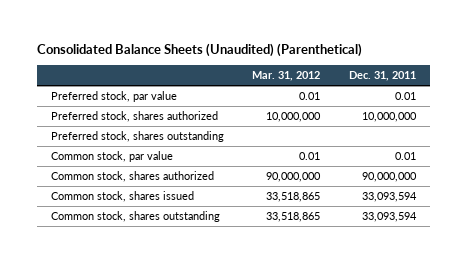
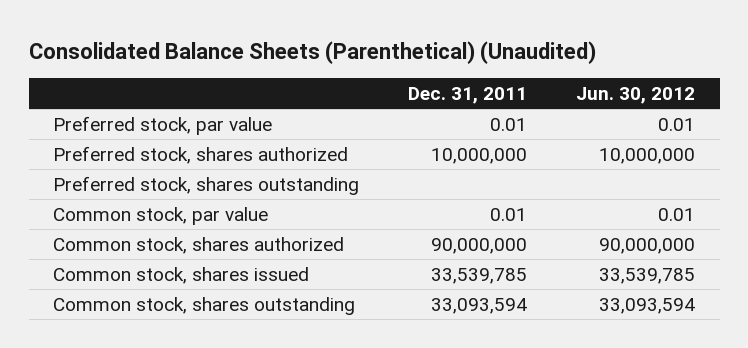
[36,42,362,57] Consolidated Balance Sheets (Unaudited) (Parenthetical) -> [28,40,596,64] Consolidated Balance Sheets (Parenthetical) (Unaudited)
[252,71,321,82] Mar. 31, 2012 -> none
none -> [576,86,696,104] Jun. 30, 2012
[361,191,417,202] 33,093,594 -> [431,268,528,285] 33,539,785

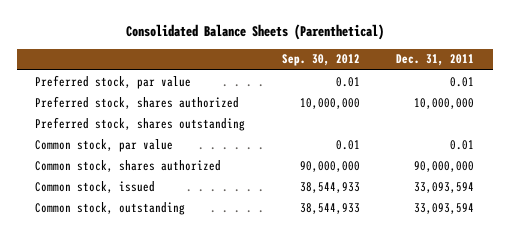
[28,40,596,64] Consolidated Balance Sheets (Parenthetical) (Unaudited) -> [125,24,384,41] Consolidated Balance Sheets (Parenthetical)
[576,86,696,104] Jun. 30, 2012 -> none
none -> [281,54,360,67] Sep. 30, 2012
[53,267,310,285] Common stock, shares issued -> [35,180,156,193] Common stock, issued
[431,268,528,285] 33,539,785 -> [414,181,475,193] 33,093,594
[53,297,356,316] Common stock, shares outstanding -> [35,201,186,215] Common stock, outstanding

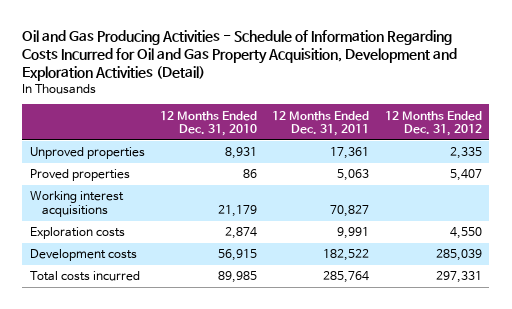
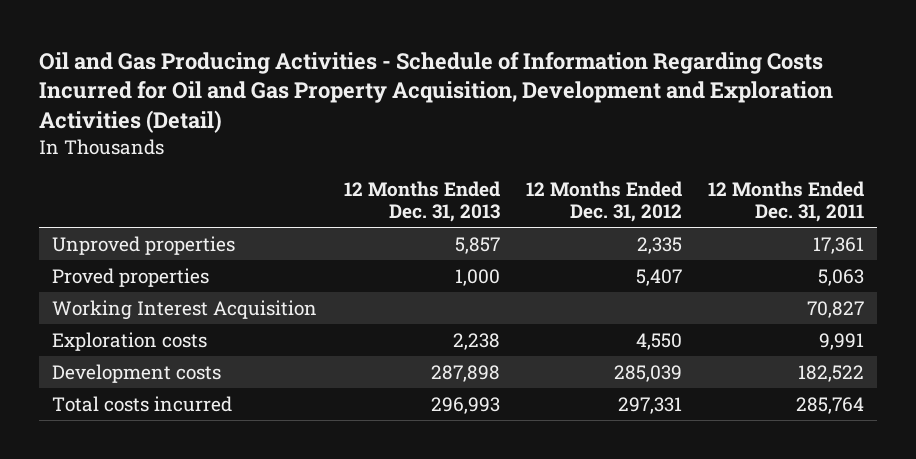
[160,110,258,136] 12 Months Ended Dec. 31, 2010 -> none
none -> [343,180,500,223] 12 Months Ended Dec. 31, 2013
[29,191,124,217] Working interest acquisitions -> [52,299,318,320] Working Interest Acquisition

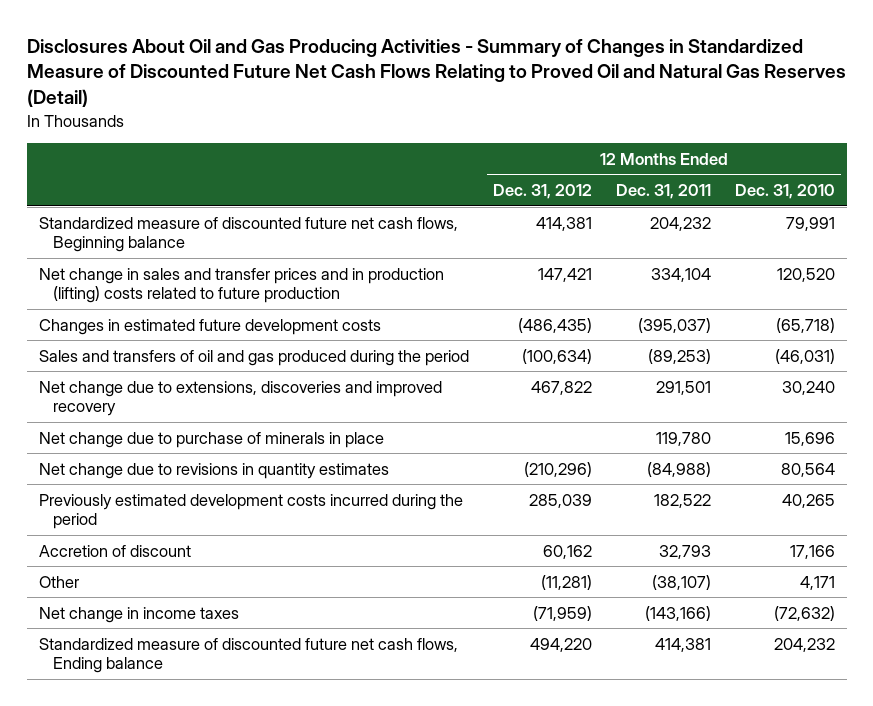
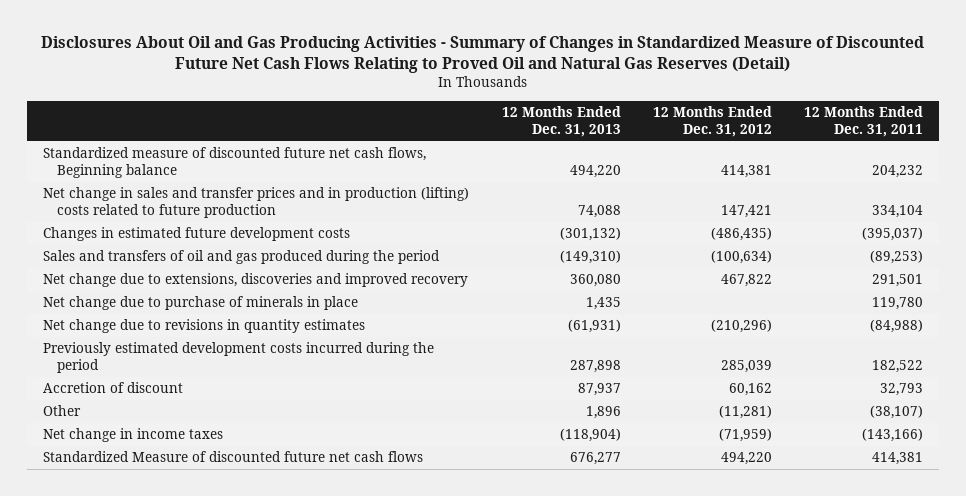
[734,184,835,200] Dec. 31, 2010 -> none
none -> [501,106,621,138] 12 Months Ended Dec. 31, 2013
[38,637,458,674] Standardized measure of discounted future net cash flows, Ending balance -> [43,451,424,463] Standardized Measure of discounted future net cash flows

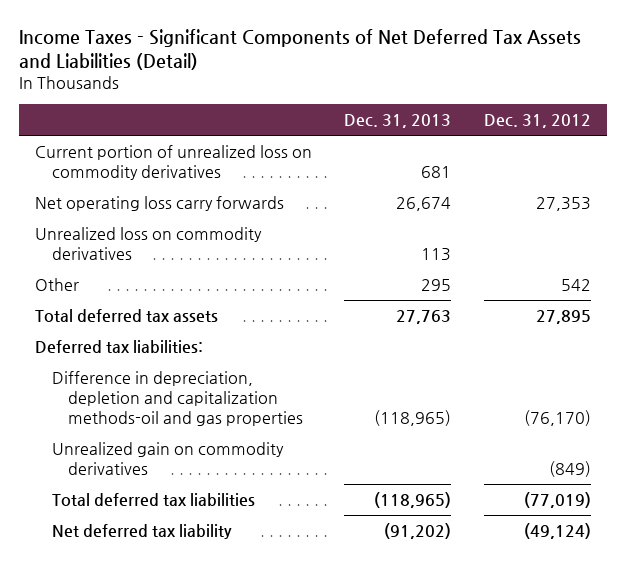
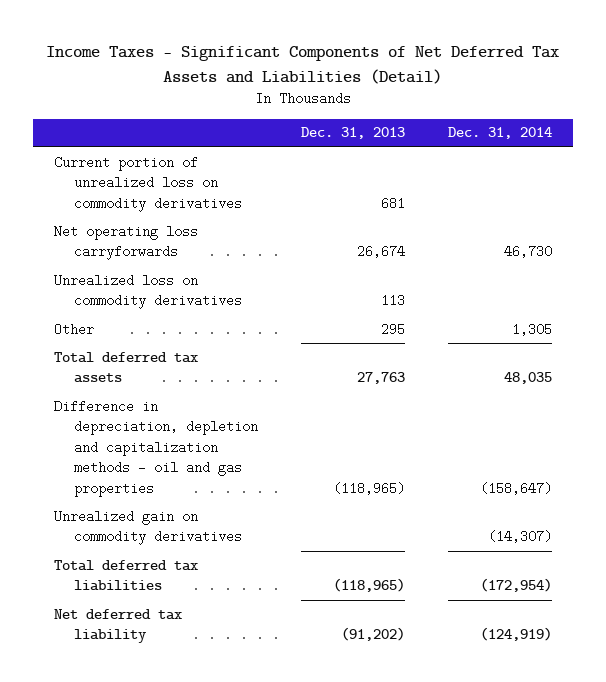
[483,113,591,128] Dec. 31, 2012 -> none
none -> [447,127,552,140] Dec. 31, 2014
[35,196,285,212] Net operating loss carry forwards -> [54,224,199,261] Net operating loss carryforwards
[35,340,204,354] Deferred tax liabilities: -> none
[51,371,304,426] Difference in depreciation, depletion and capitalization methods-oil and gas properties -> [54,399,259,497] Difference in depreciation, depletion and capitalization methods - oil and gas properties

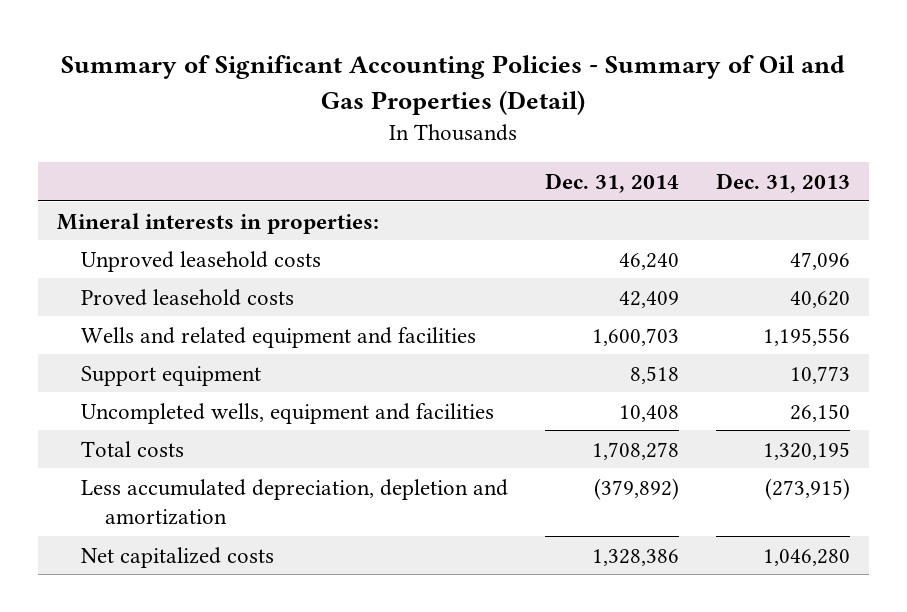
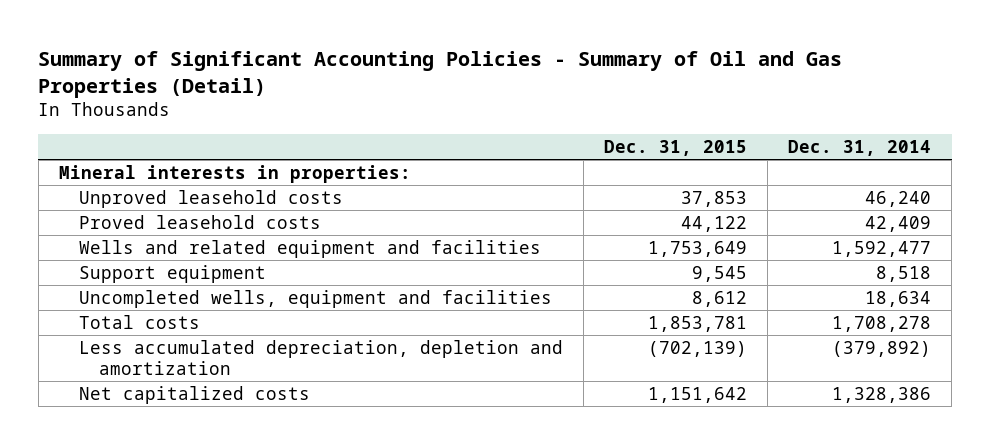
[716,173,851,194] Dec. 31, 2013 -> none
none -> [604,139,748,156] Dec. 31, 2015
[592,327,680,346] 1,600,703 -> [832,241,932,258] 1,592,477
[619,404,680,422] 10,408 -> [865,291,932,308] 18,634

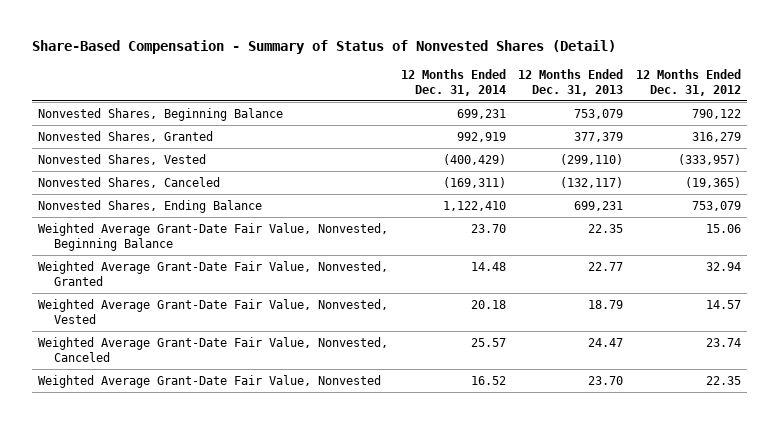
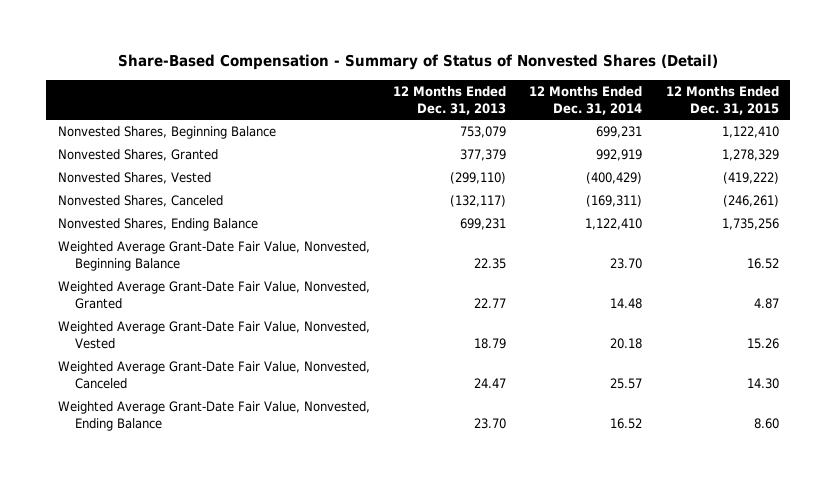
[635,68,741,96] 12 Months Ended Dec. 31, 2012 -> none
none -> [665,85,779,115] 12 Months Ended Dec. 31, 2015
[38,374,382,388] Weighted Average Grant-Date Fair Value, Nonvested -> [57,401,370,431] Weighted Average Grant-Date Fair Value, Nonvested, Ending Balance

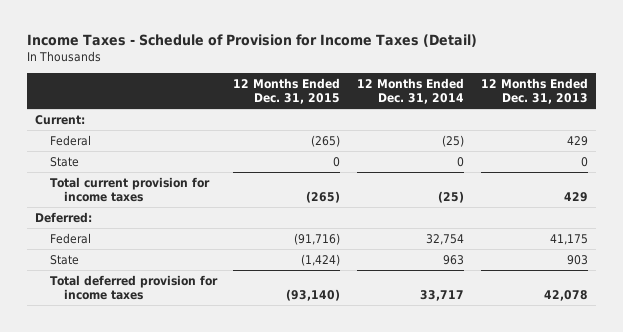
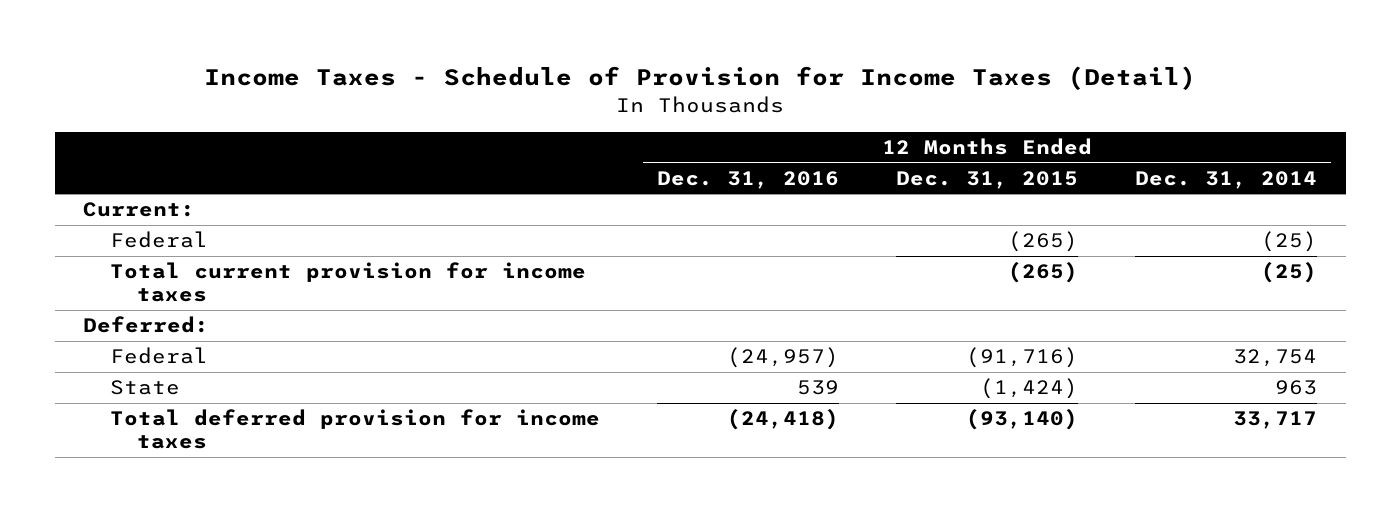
[480,77,588,104] 12 Months Ended Dec. 31, 2013 -> none
none -> [656,170,839,189] Dec. 31, 2016
[49,156,79,167] State -> none

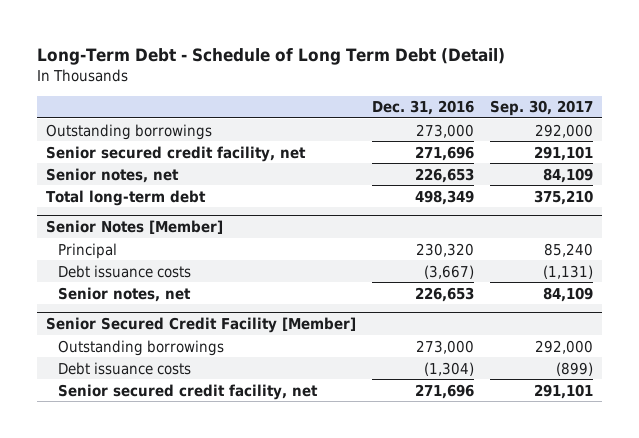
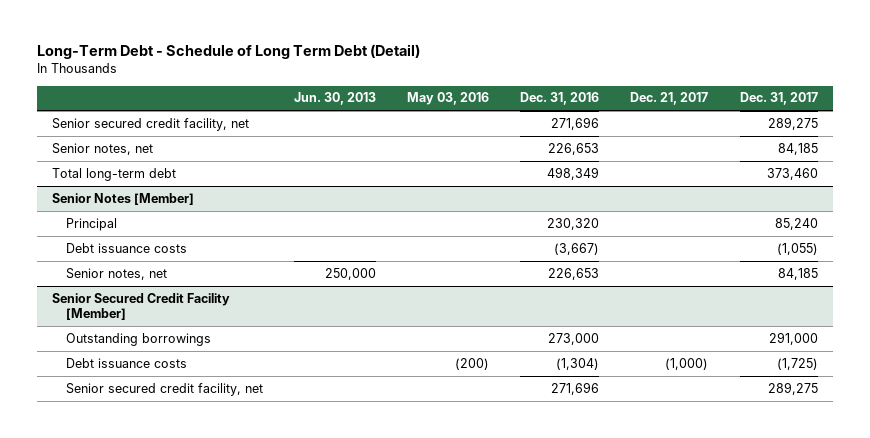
[490,100,594,117] Sep. 30, 2017 -> none
none -> [293,92,376,106] Jun. 30, 2013
none -> [407,92,490,106] May 03, 2016
none -> [630,92,709,106] Dec. 21, 2017
none -> [739,92,818,106] Dec. 31, 2017
[45,123,212,140] Outstanding borrowings -> none

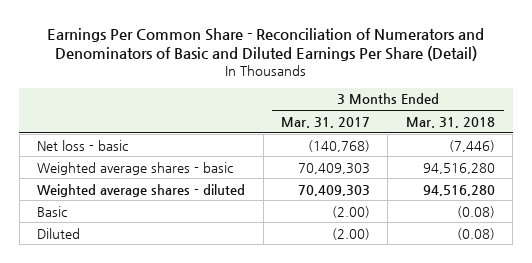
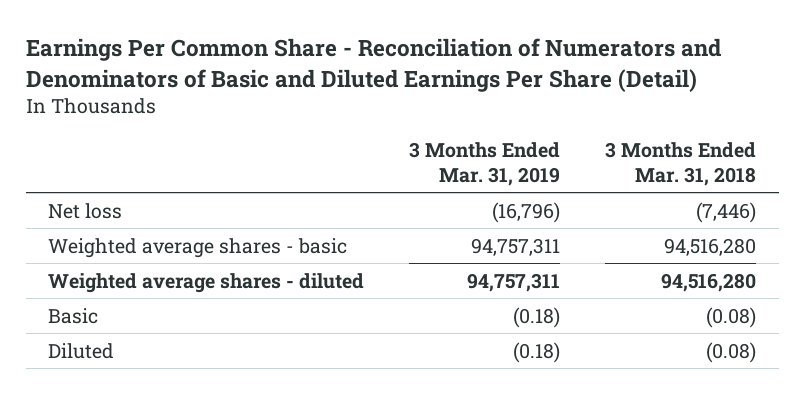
[280,116,370,128] Mar. 31, 2017 -> none
none -> [409,142,561,186] 3 Months Ended Mar. 31, 2019
[37,139,129,151] Net loss - basic -> [48,202,123,219] Net loss

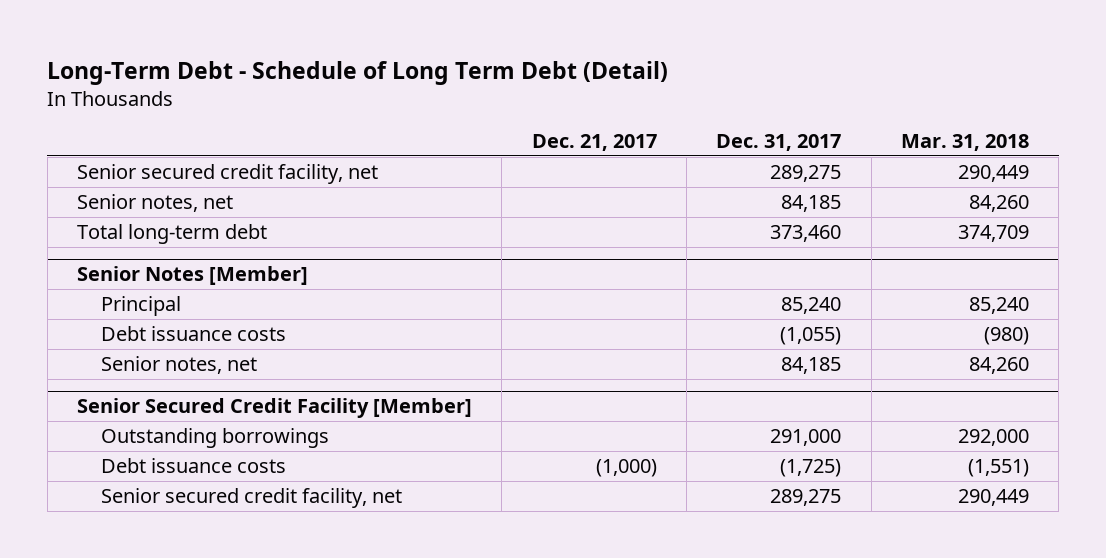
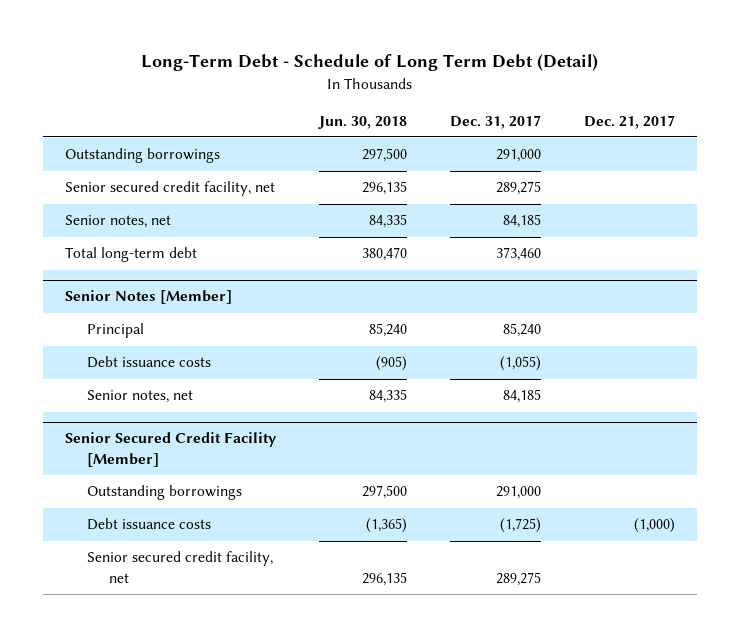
[900,134,1029,152] Mar. 31, 2018 -> none
none -> [317,115,407,129] Jun. 30, 2018
none -> [64,148,220,164] Outstanding borrowings

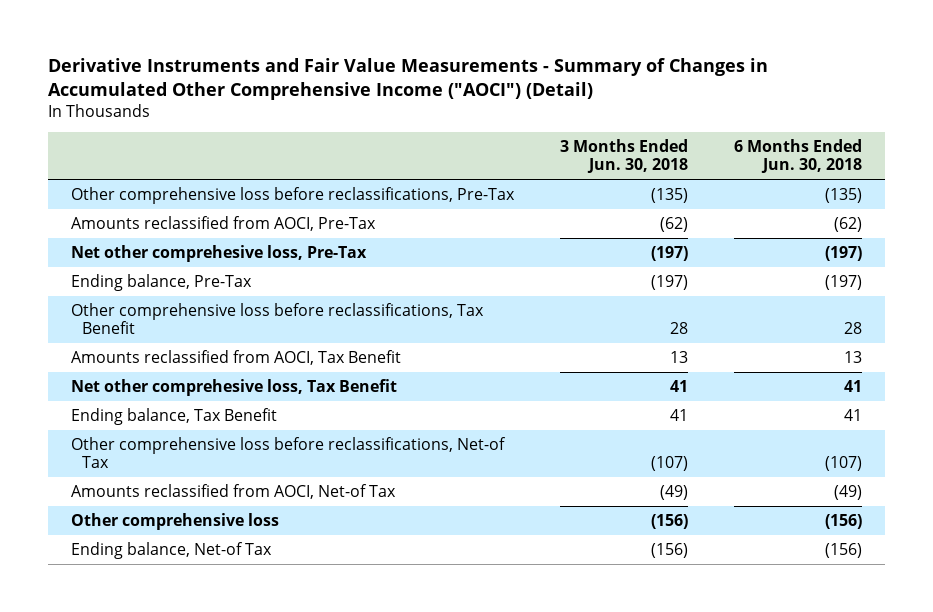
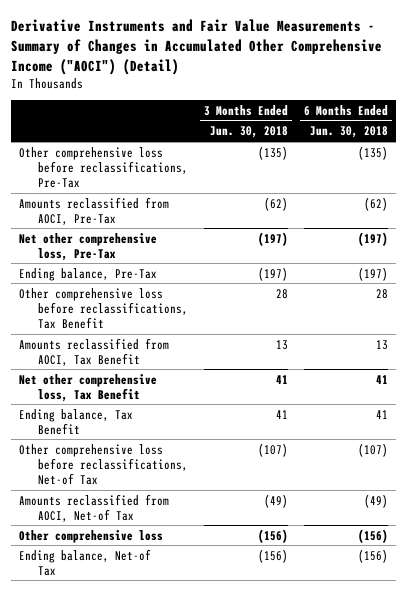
[70,245,367,263] Net other comprehesive loss, Pre-Tax -> [19,232,158,261] Net other comprehensive loss, Pre-Tax
[70,379,397,397] Net other comprehesive loss, Tax Benefit -> [19,373,158,402] Net other comprehensive loss, Tax Benefit

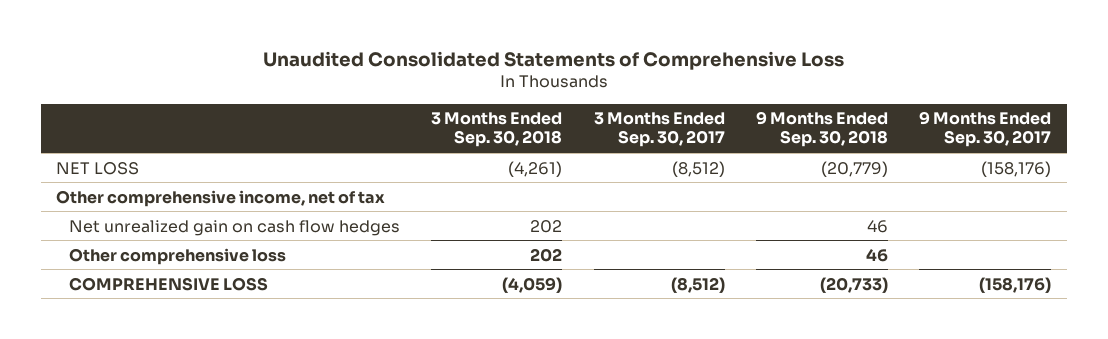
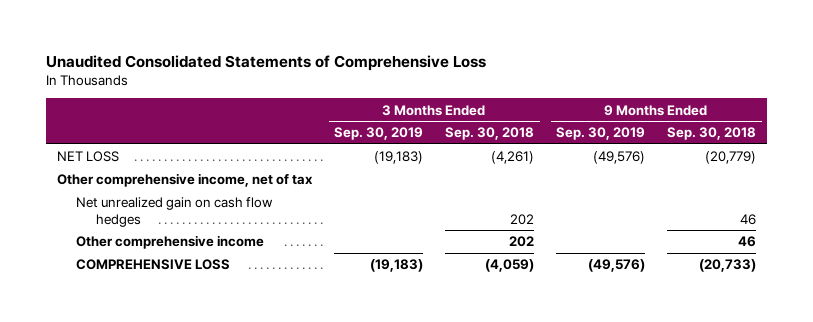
[593,112,725,148] 3 Months Ended Sep. 30, 2017 -> none
[919,111,1052,148] 9 Months Ended Sep. 30, 2017 -> none
none -> [334,127,424,141] Sep. 30, 2019
none -> [556,127,646,141] Sep. 30, 2019
[68,247,286,265] Other comprehensive loss -> [76,235,265,250] Other comprehensive income

